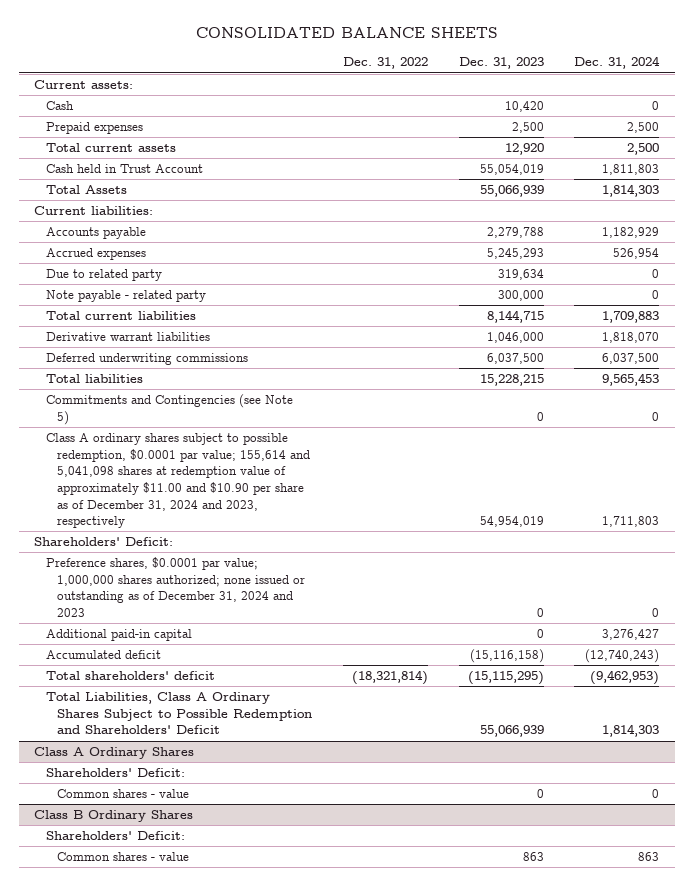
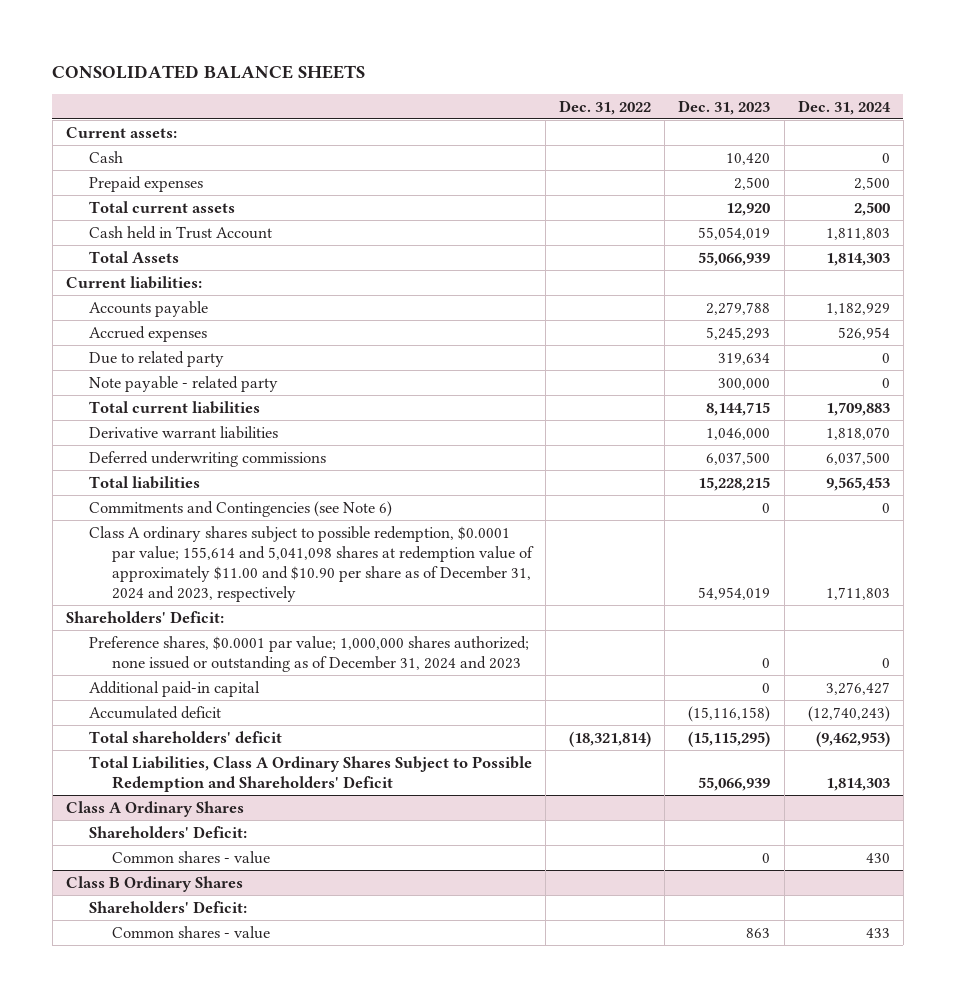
[45,394,293,425] Commitments and Contingencies (see Note 5) -> [89,500,393,517] Commitments and Contingencies (see Note 6)
[652,789,660,799] 0 -> [865,852,890,863] 430
[638,852,660,862] 863 -> [865,927,890,938] 433

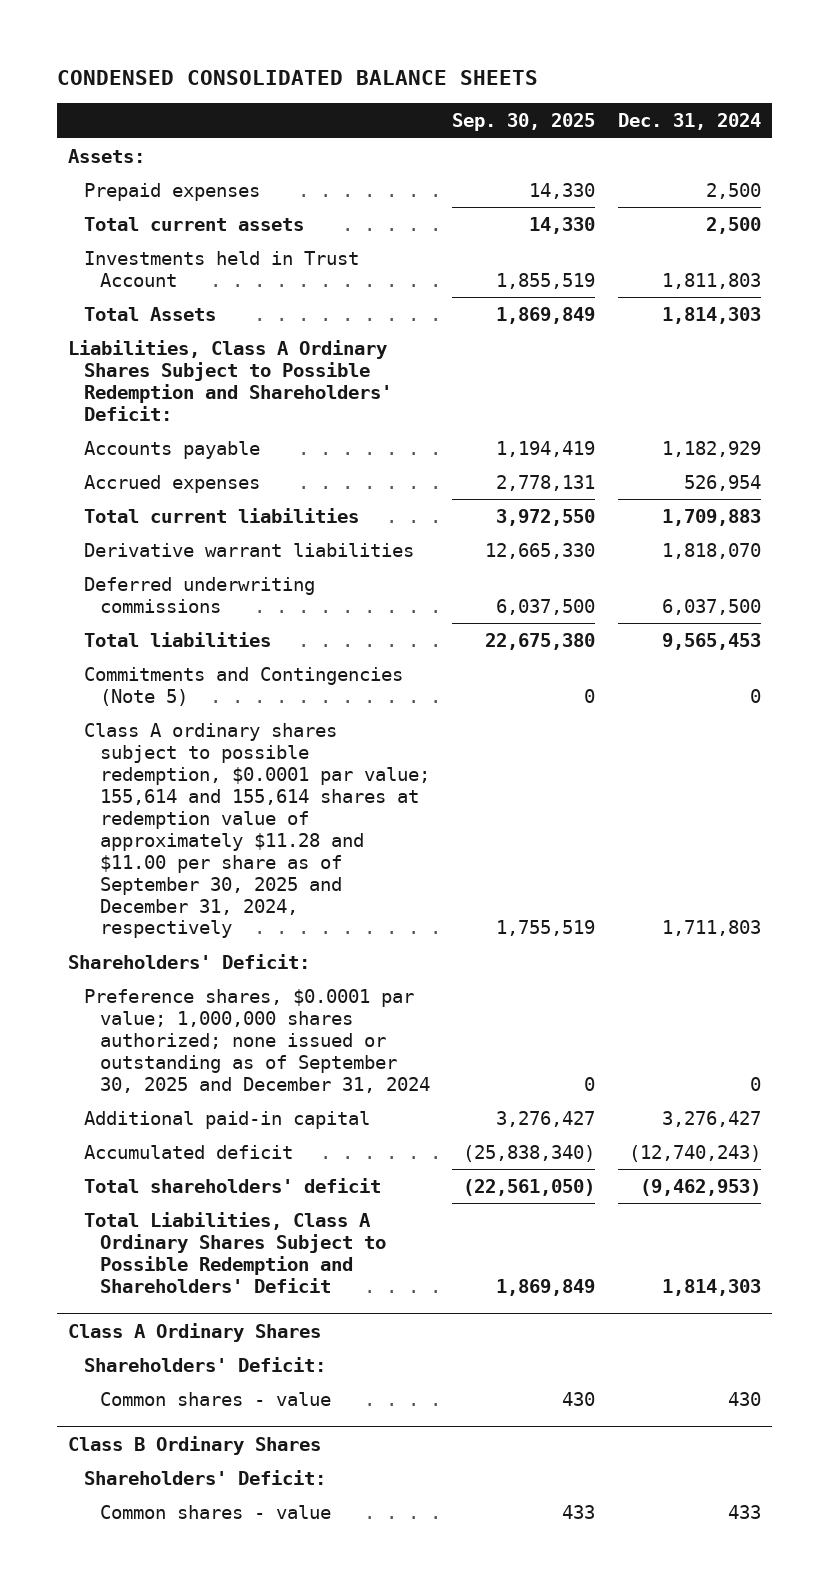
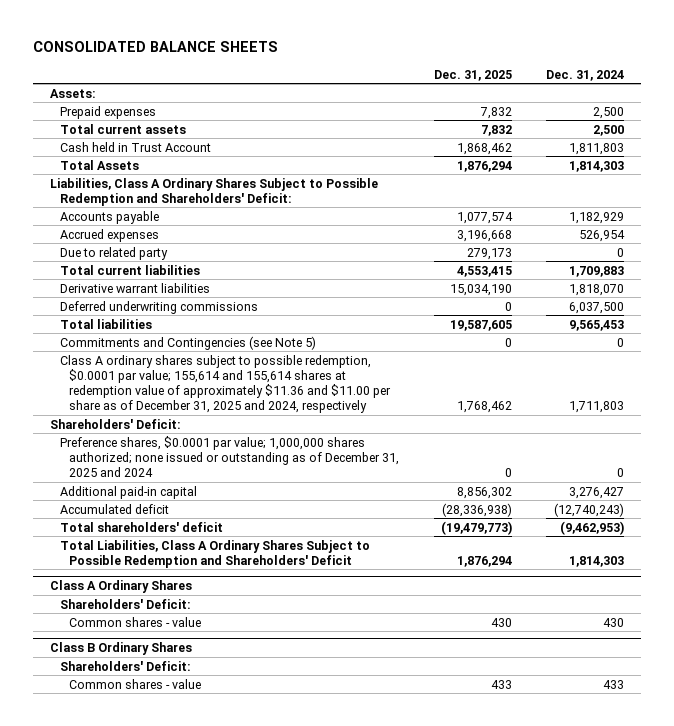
[56,70,538,86] CONDENSED CONSOLIDATED BALANCE SHEETS -> [32,41,278,53] CONSOLIDATED BALANCE SHEETS
[452,113,596,132] Sep. 30, 2025 -> none
none -> [433,69,512,81] Dec. 31, 2025
[83,250,359,287] Investments held in Trust Account -> [59,141,211,152] Cash held in Trust Account
none -> [59,246,168,260] Due to related party
[83,666,403,706] Commitments and Contingencies (Note 5) -> [59,335,316,350] Commitments and Contingencies (see Note 5)
[83,722,430,939] Class A ordinary shares subject to possible redemption, $0.0001 par value; 155,614 and 155,614 shares at redemption value of approximately $11.28 and $11.00 per share as of September 30, 2025 and December 31, 2024, respectively -> [59,354,392,413] Class A ordinary shares subject to possible redemption, $0.0001 par value; 155,614 and 155,614 shares at redemption value of approximately $11.36 and $11.00 per share as of December 31, 2025 and 2024, respectively
[83,988,430,1093] Preference shares, $0.0001 par value; 1,000,000 shares authorized; none issued or outstanding as of September 30, 2025 and December 31, 2024 -> [59,435,400,477] Preference shares, $0.0001 par value; 1,000,000 shares authorized; none issued or outstanding as of December 31, 2025 and 2024

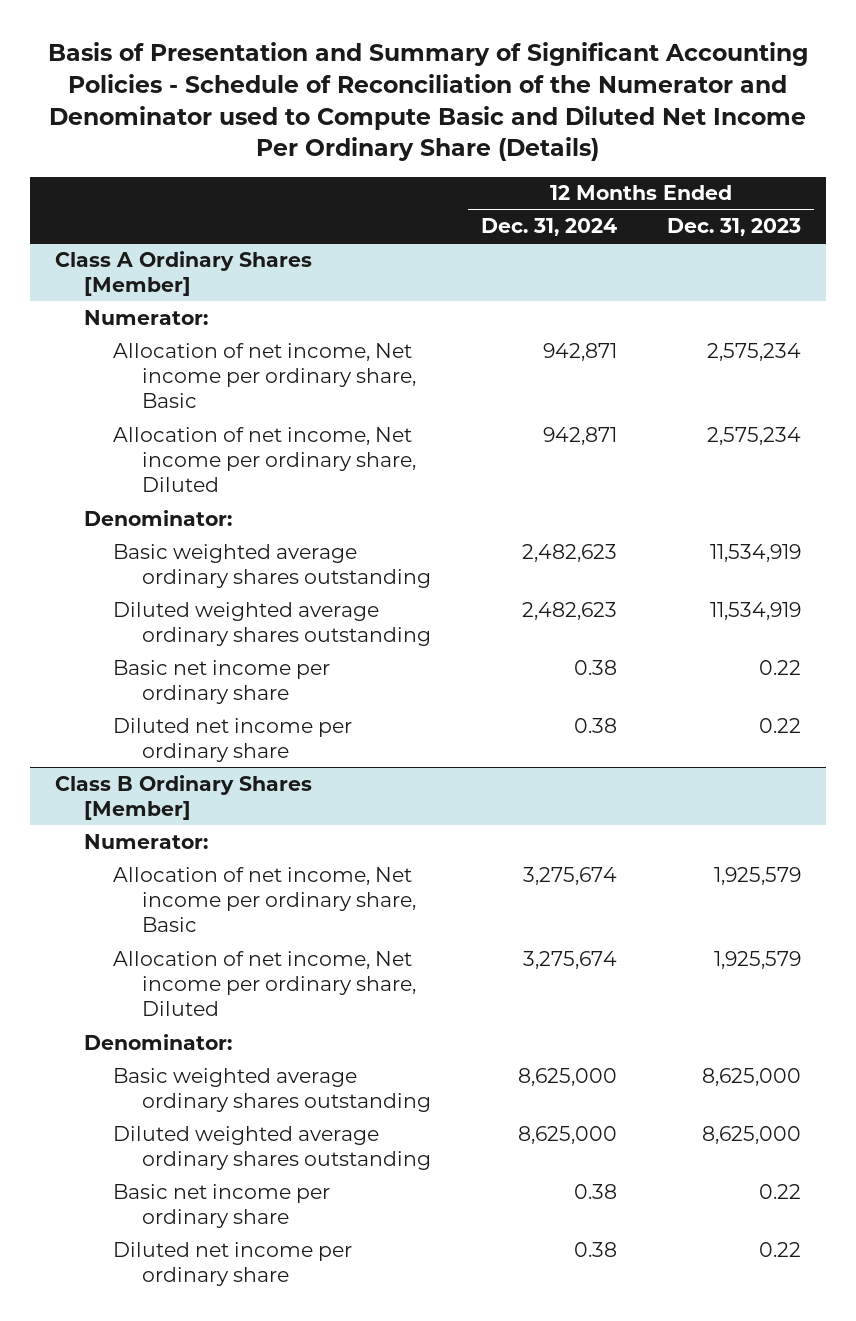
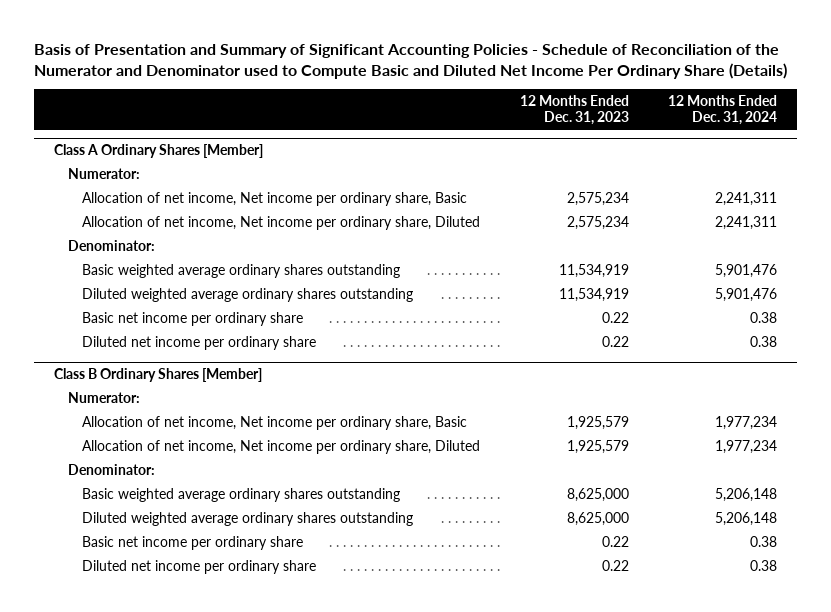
[542,342,617,361] 942,871 -> [715,191,778,206] 2,241,311
[542,426,617,445] 942,871 -> [715,215,778,230] 2,241,311
[521,543,617,562] 2,482,623 -> [715,263,778,278] 5,901,476
[521,601,617,620] 2,482,623 -> [715,287,778,302] 5,901,476
[522,866,617,885] 3,275,674 -> [715,415,778,430] 1,977,234
[522,950,617,969] 3,275,674 -> [715,439,778,454] 1,977,234
[517,1067,617,1086] 8,625,000 -> [715,487,778,502] 5,206,148
[517,1125,617,1144] 8,625,000 -> [715,511,778,526] 5,206,148

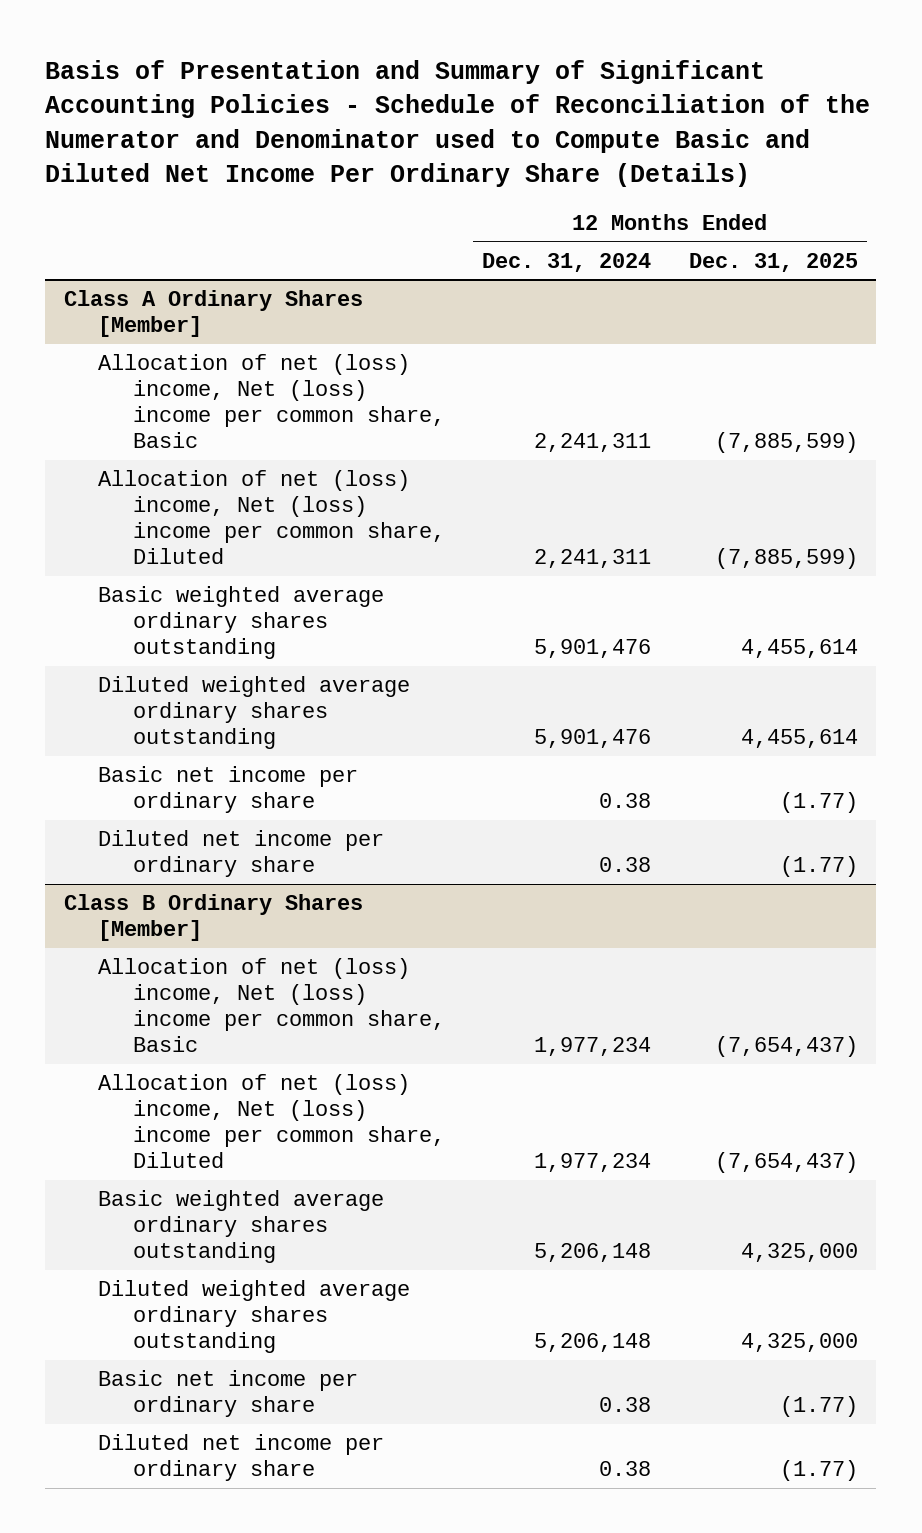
[519,95,629,126] 12 Months Ended Dec. 31, 2023 -> none
none -> [688,252,858,272] Dec. 31, 2025
[67,167,140,179] Numerator: -> none
[67,239,155,251] Denominator: -> none
[81,191,467,206] Allocation of net income, Net income per ordinary share, Basic -> [98,354,445,449] Allocation of net (loss) income, Net (loss) income per common share, Basic
[81,215,480,230] Allocation of net income, Net income per ordinary share, Diluted -> [98,470,445,565] Allocation of net (loss) income, Net (loss) income per common share, Diluted
[67,391,140,403] Numerator: -> none
[67,463,155,475] Denominator: -> none
[81,415,467,430] Allocation of net income, Net income per ordinary share, Basic -> [98,958,445,1053] Allocation of net (loss) income, Net (loss) income per common share, Basic
[81,439,480,454] Allocation of net income, Net income per ordinary share, Diluted -> [98,1074,445,1169] Allocation of net (loss) income, Net (loss) income per common share, Diluted

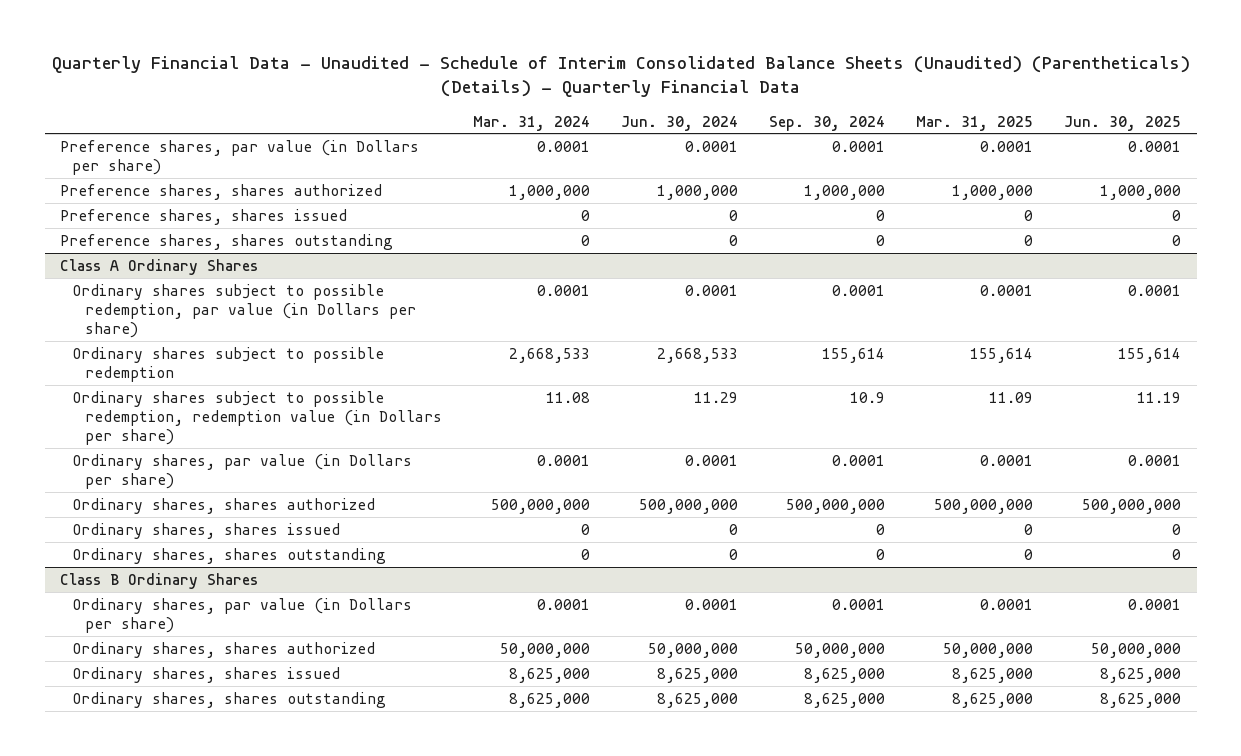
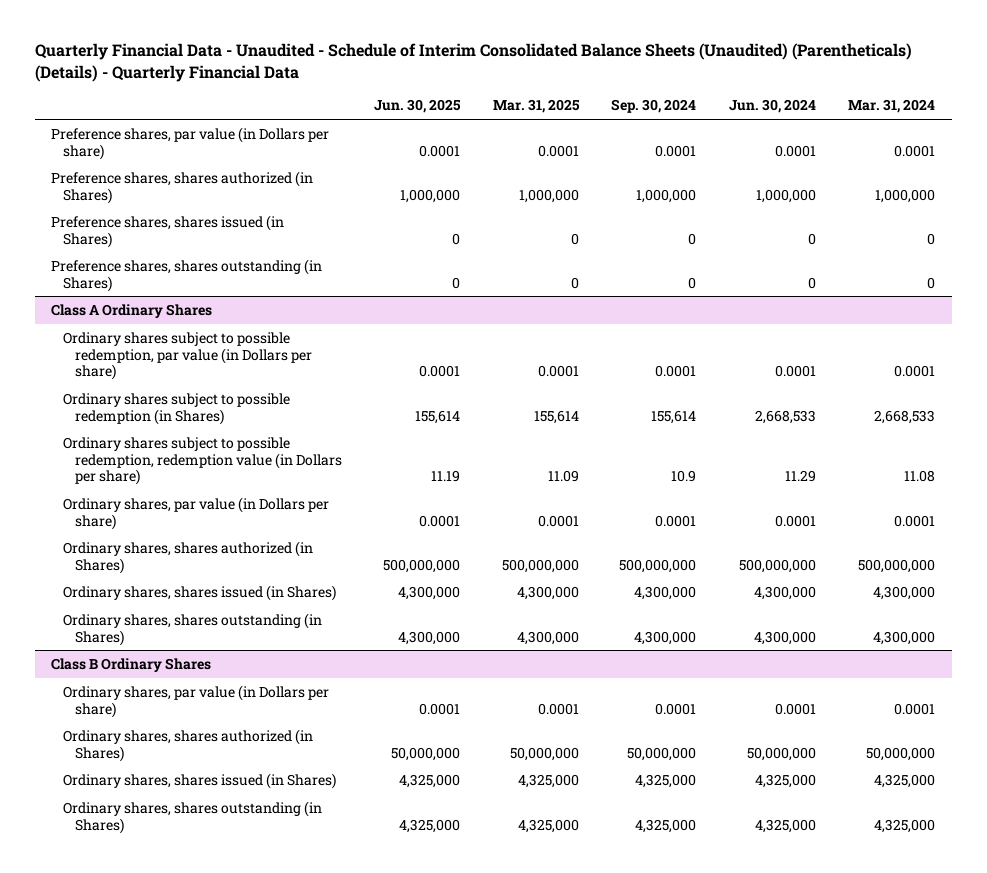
[60,183,383,200] Preference shares, shares authorized -> [51,170,314,204] Preference shares, shares authorized (in Shares)
[60,208,348,225] Preference shares, shares issued -> [51,214,285,248] Preference shares, shares issued (in Shares)
[60,233,394,250] Preference shares, shares outstanding -> [51,258,323,292] Preference shares, shares outstanding (in Shares)
[72,346,385,382] Ordinary shares subject to possible redemption -> [62,392,290,425] Ordinary shares subject to possible redemption (in Shares)
[72,497,376,514] Ordinary shares, shares authorized -> [62,540,313,574] Ordinary shares, shares authorized (in Shares)
[72,522,341,539] Ordinary shares, shares issued -> [62,584,336,601] Ordinary shares, shares issued (in Shares)
[580,523,590,535] 0 -> [873,585,936,600] 4,300,000
[728,523,738,535] 0 -> [753,585,816,600] 4,300,000
[875,523,885,535] 0 -> [634,585,697,600] 4,300,000
[1023,523,1033,535] 0 -> [516,585,579,600] 4,300,000
[1172,523,1182,535] 0 -> [398,585,461,600] 4,300,000
[72,547,387,564] Ordinary shares, shares outstanding -> [62,612,322,646] Ordinary shares, shares outstanding (in Shares)
[580,548,590,560] 0 -> [873,630,936,645] 4,300,000
[728,548,738,560] 0 -> [753,630,816,645] 4,300,000
[875,548,885,560] 0 -> [634,630,697,645] 4,300,000
[1023,548,1033,560] 0 -> [516,630,579,645] 4,300,000
[1172,548,1182,560] 0 -> [398,630,461,645] 4,300,000
[72,641,376,658] Ordinary shares, shares authorized -> [62,728,313,762] Ordinary shares, shares authorized (in Shares)
[72,666,341,683] Ordinary shares, shares issued -> [62,772,336,789] Ordinary shares, shares issued (in Shares)
[508,667,590,683] 8,625,000 -> [874,773,936,788] 4,325,000
[656,667,738,683] 8,625,000 -> [754,773,816,788] 4,325,000
[803,667,885,683] 8,625,000 -> [635,773,697,788] 4,325,000
[951,667,1033,683] 8,625,000 -> [517,773,579,788] 4,325,000
[1100,667,1182,683] 8,625,000 -> [399,773,461,788] 4,325,000
[72,691,387,708] Ordinary shares, shares outstanding -> [62,800,322,834] Ordinary shares, shares outstanding (in Shares)
[508,692,590,708] 8,625,000 -> [874,818,936,833] 4,325,000
[656,692,738,708] 8,625,000 -> [754,818,816,833] 4,325,000
[803,692,885,708] 8,625,000 -> [635,818,697,833] 4,325,000
[951,692,1033,708] 8,625,000 -> [517,818,579,833] 4,325,000
[1100,692,1182,708] 8,625,000 -> [399,818,461,833] 4,325,000

